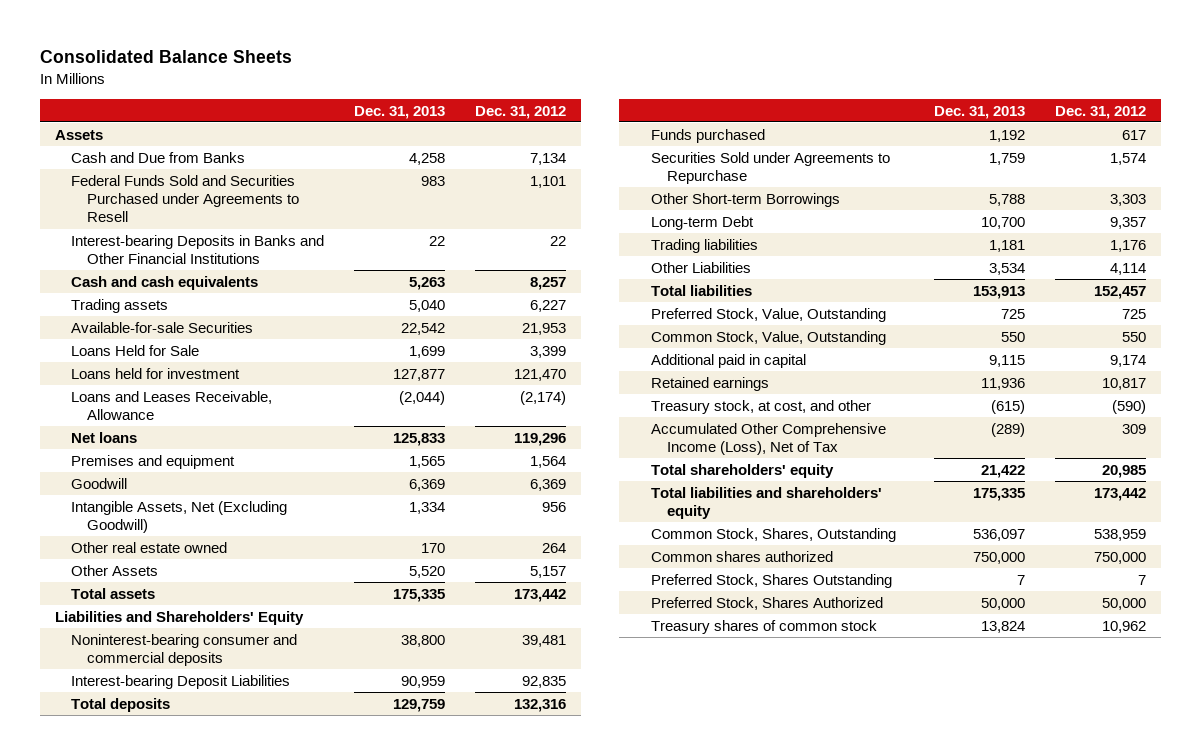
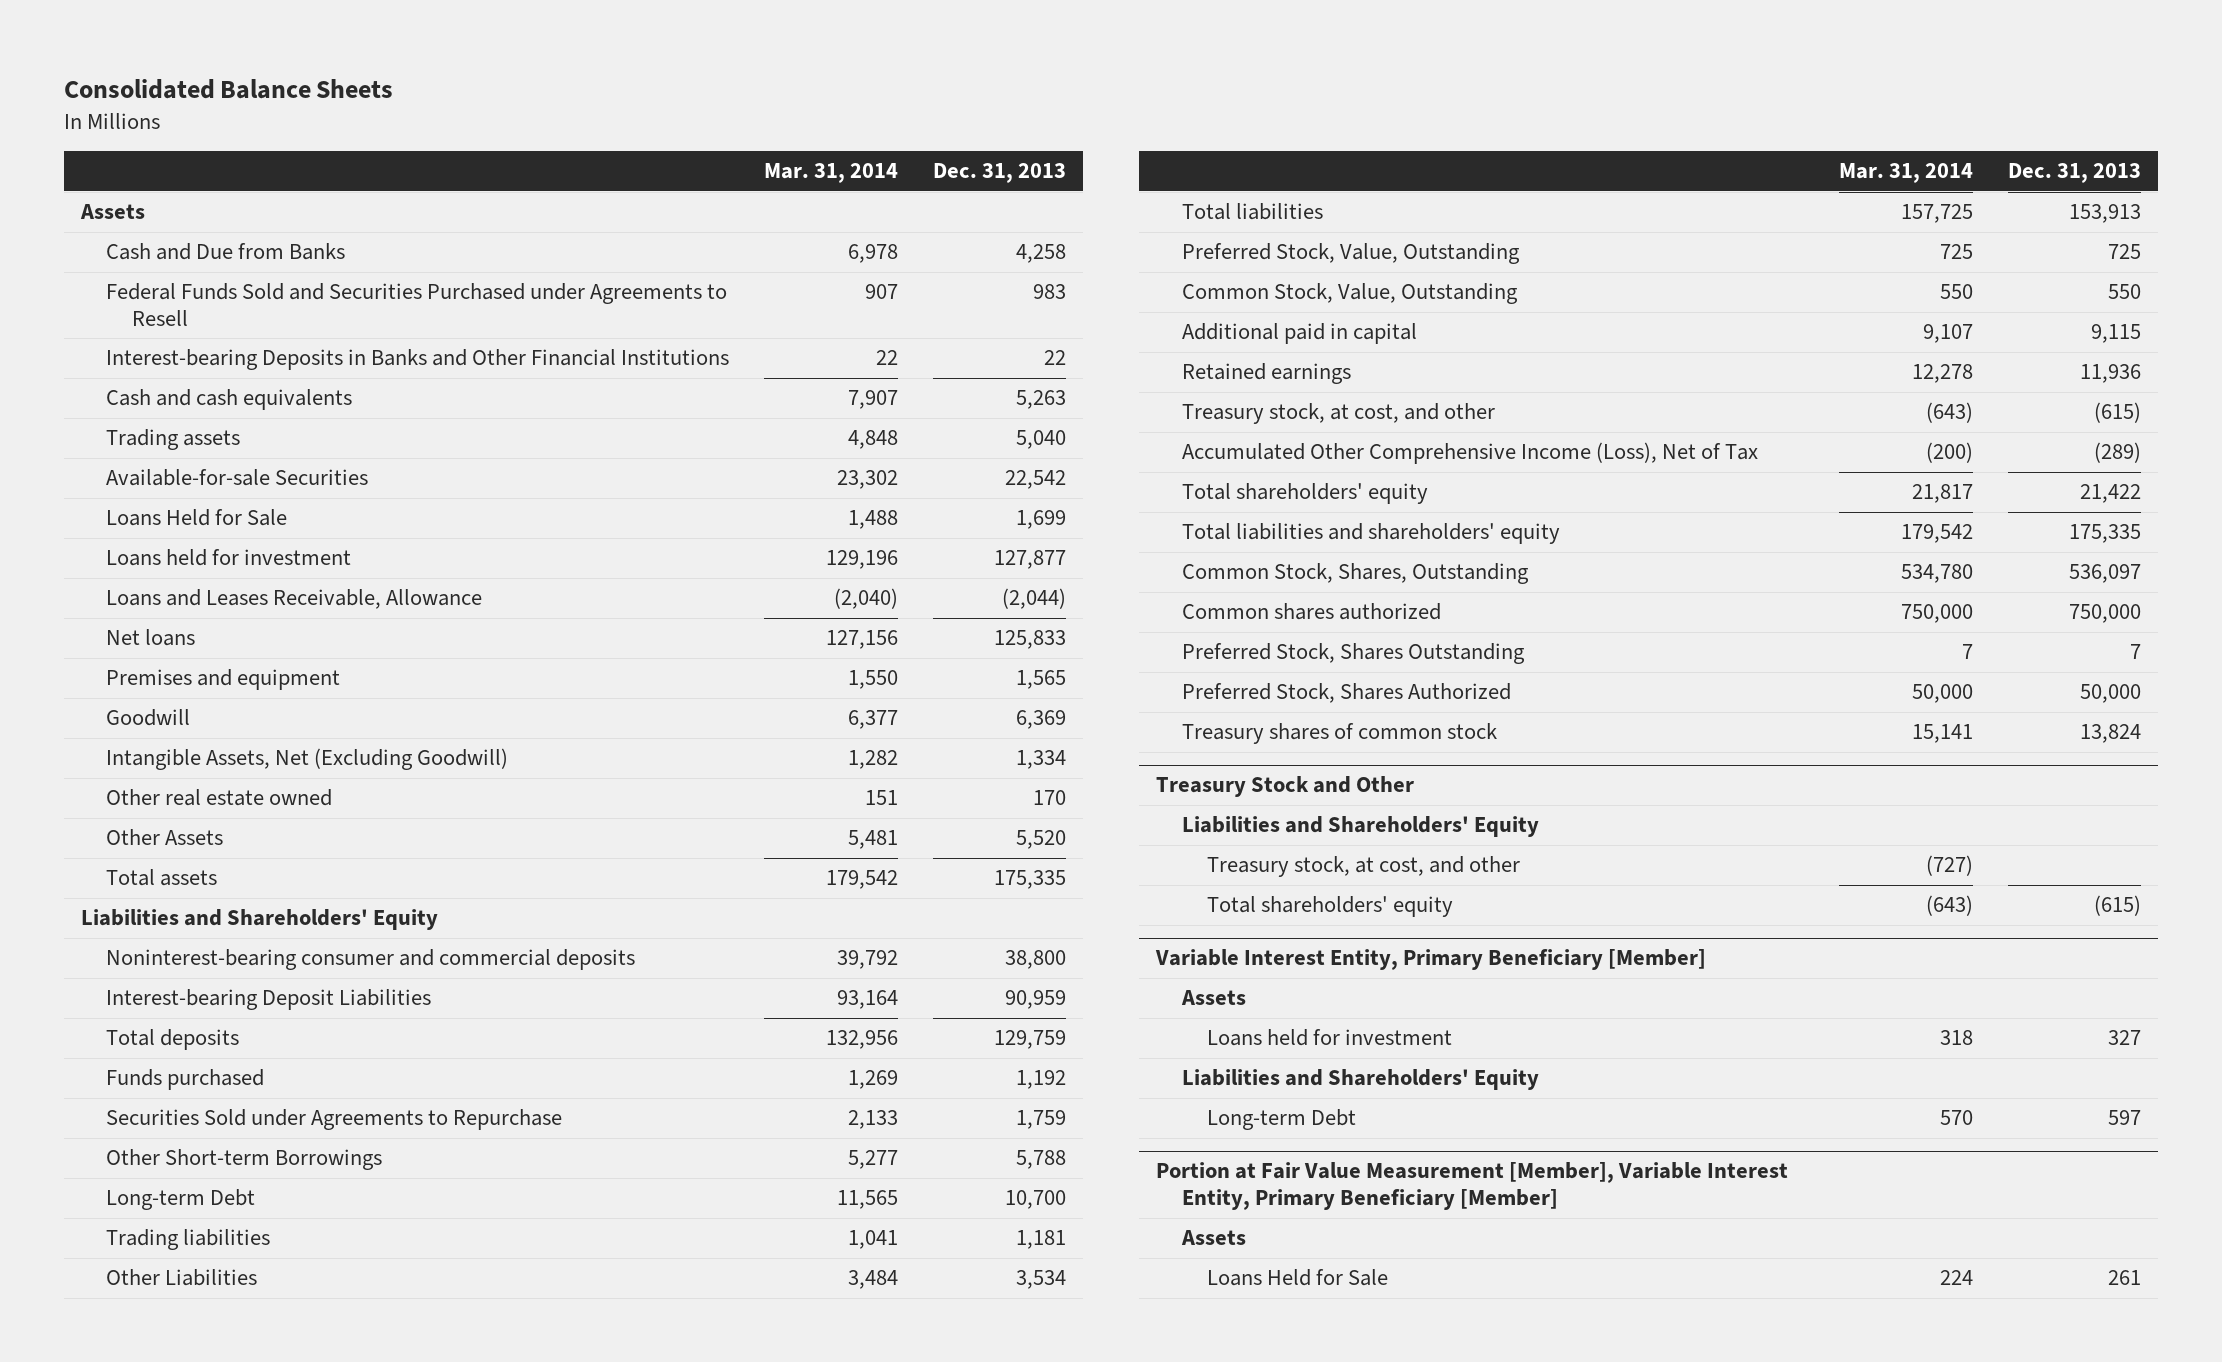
[475,105,567,119] Dec. 31, 2012 -> none
none -> [764,163,899,184] Mar. 31, 2014
none -> [1156,776,1415,798] Treasury Stock and Other
none -> [1181,816,1539,838] Liabilities and Shareholders' Equity
none -> [1207,856,1521,878] Treasury stock, at cost, and other
none -> [1207,896,1454,918] Total shareholders' equity
none -> [1155,949,1707,971] Variable Interest Entity, Primary Beneficiary [Member]
none -> [1180,990,1246,1006] Assets
none -> [1207,1029,1453,1047] Loans held for investment
none -> [1181,1069,1539,1091] Liabilities and Shareholders' Equity
none -> [1207,1109,1357,1131] Long-term Debt
none -> [1156,1162,1789,1211] Portion at Fair Value Measurement [Member], Variable Interest Entity, Primary Beneficiary [Member]
none -> [1180,1230,1246,1246] Assets
none -> [1207,1269,1389,1287] Loans Held for Sale

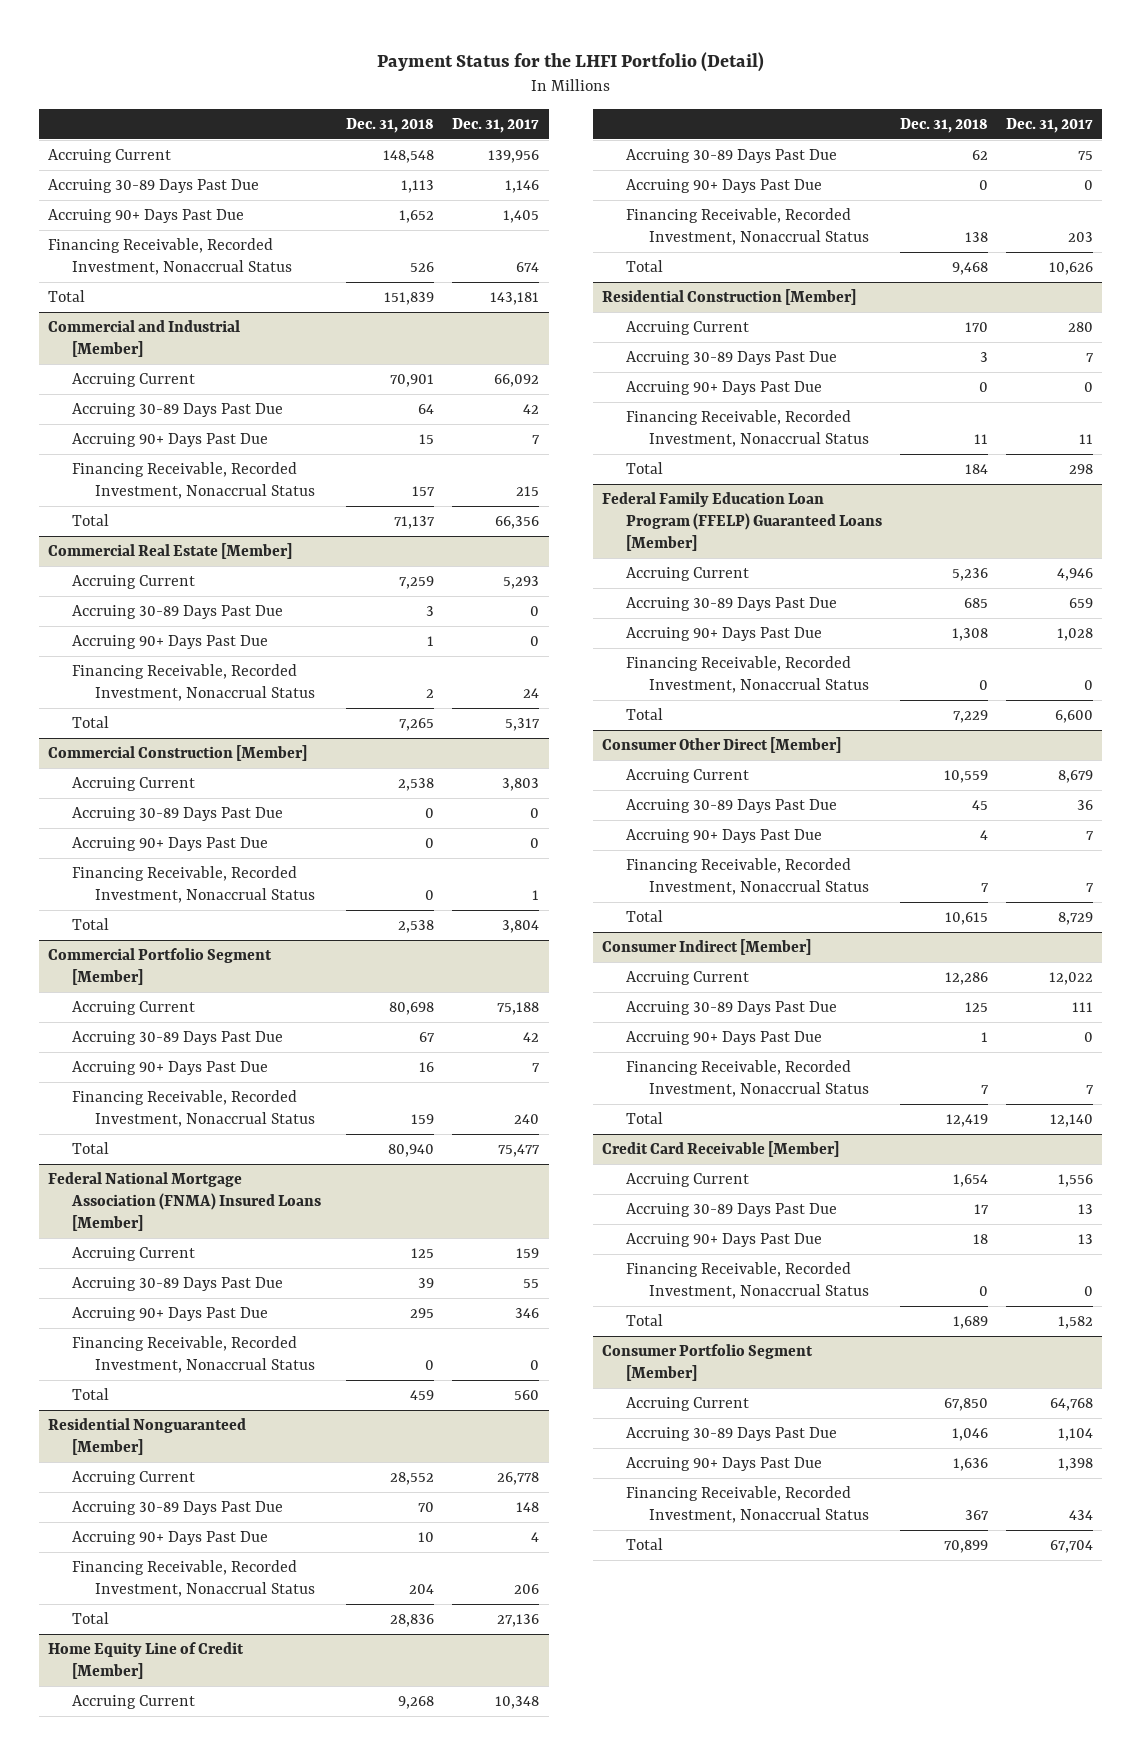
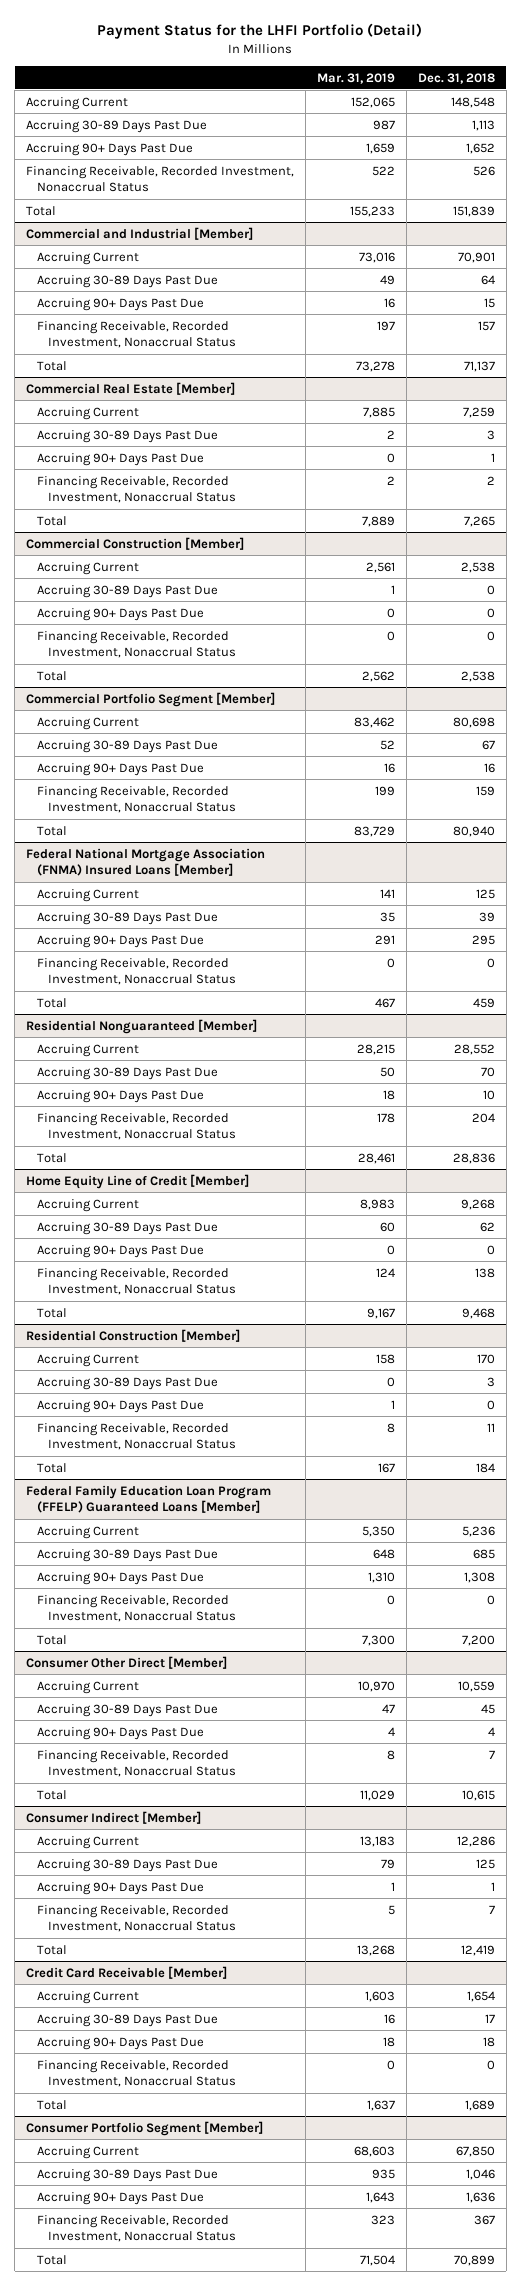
[452,117,540,133] Dec. 31, 2017 -> none
none -> [316,72,395,84] Mar. 31, 2019
[952,710,988,724] 7,229 -> [461,1634,495,1646] 7,200

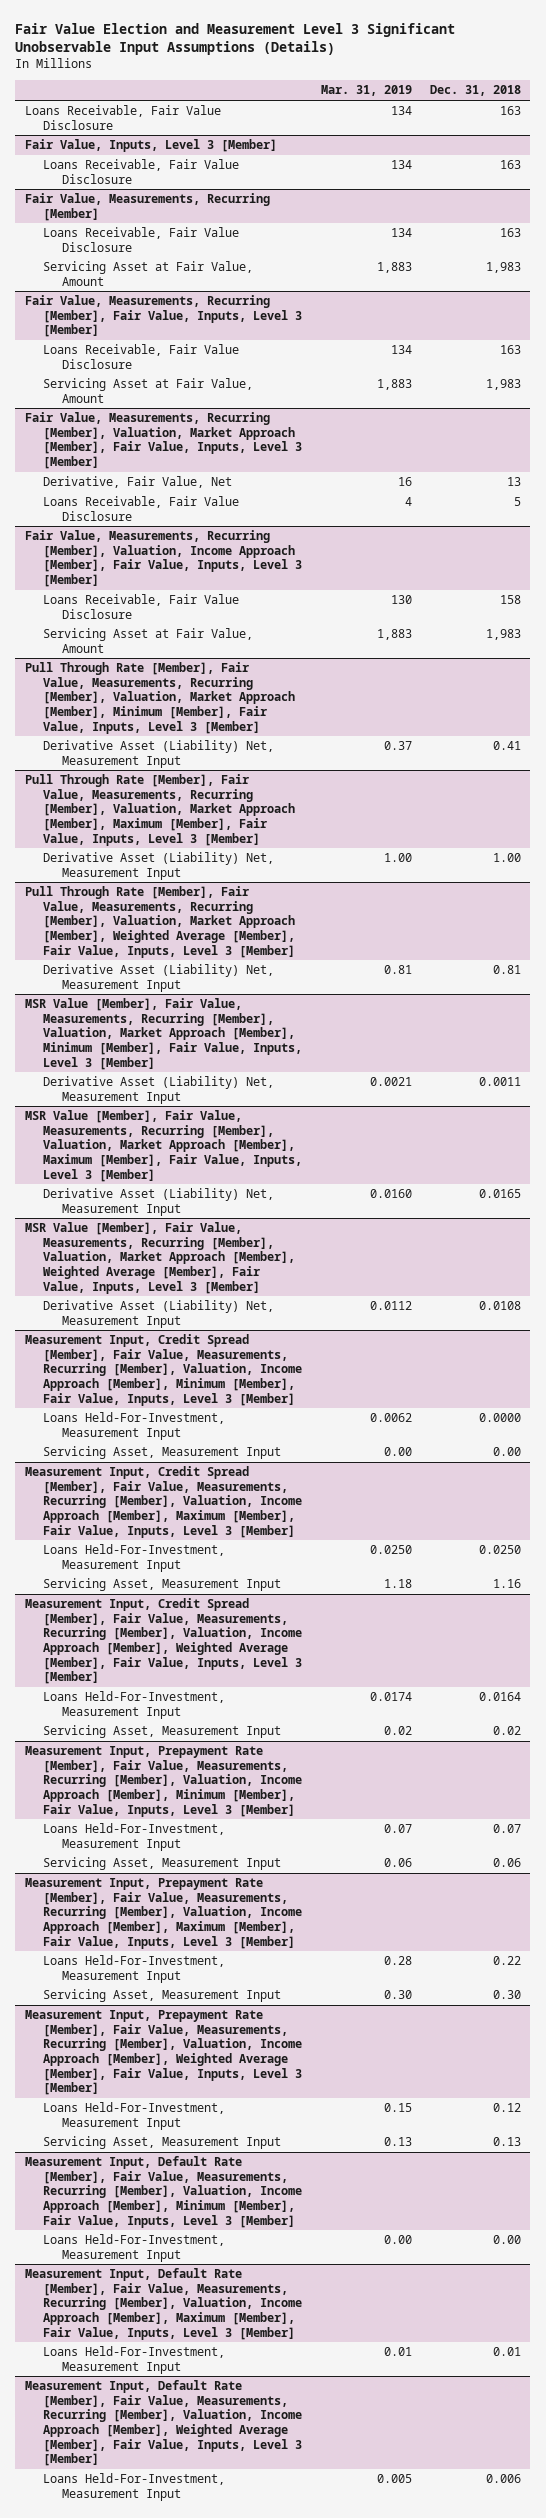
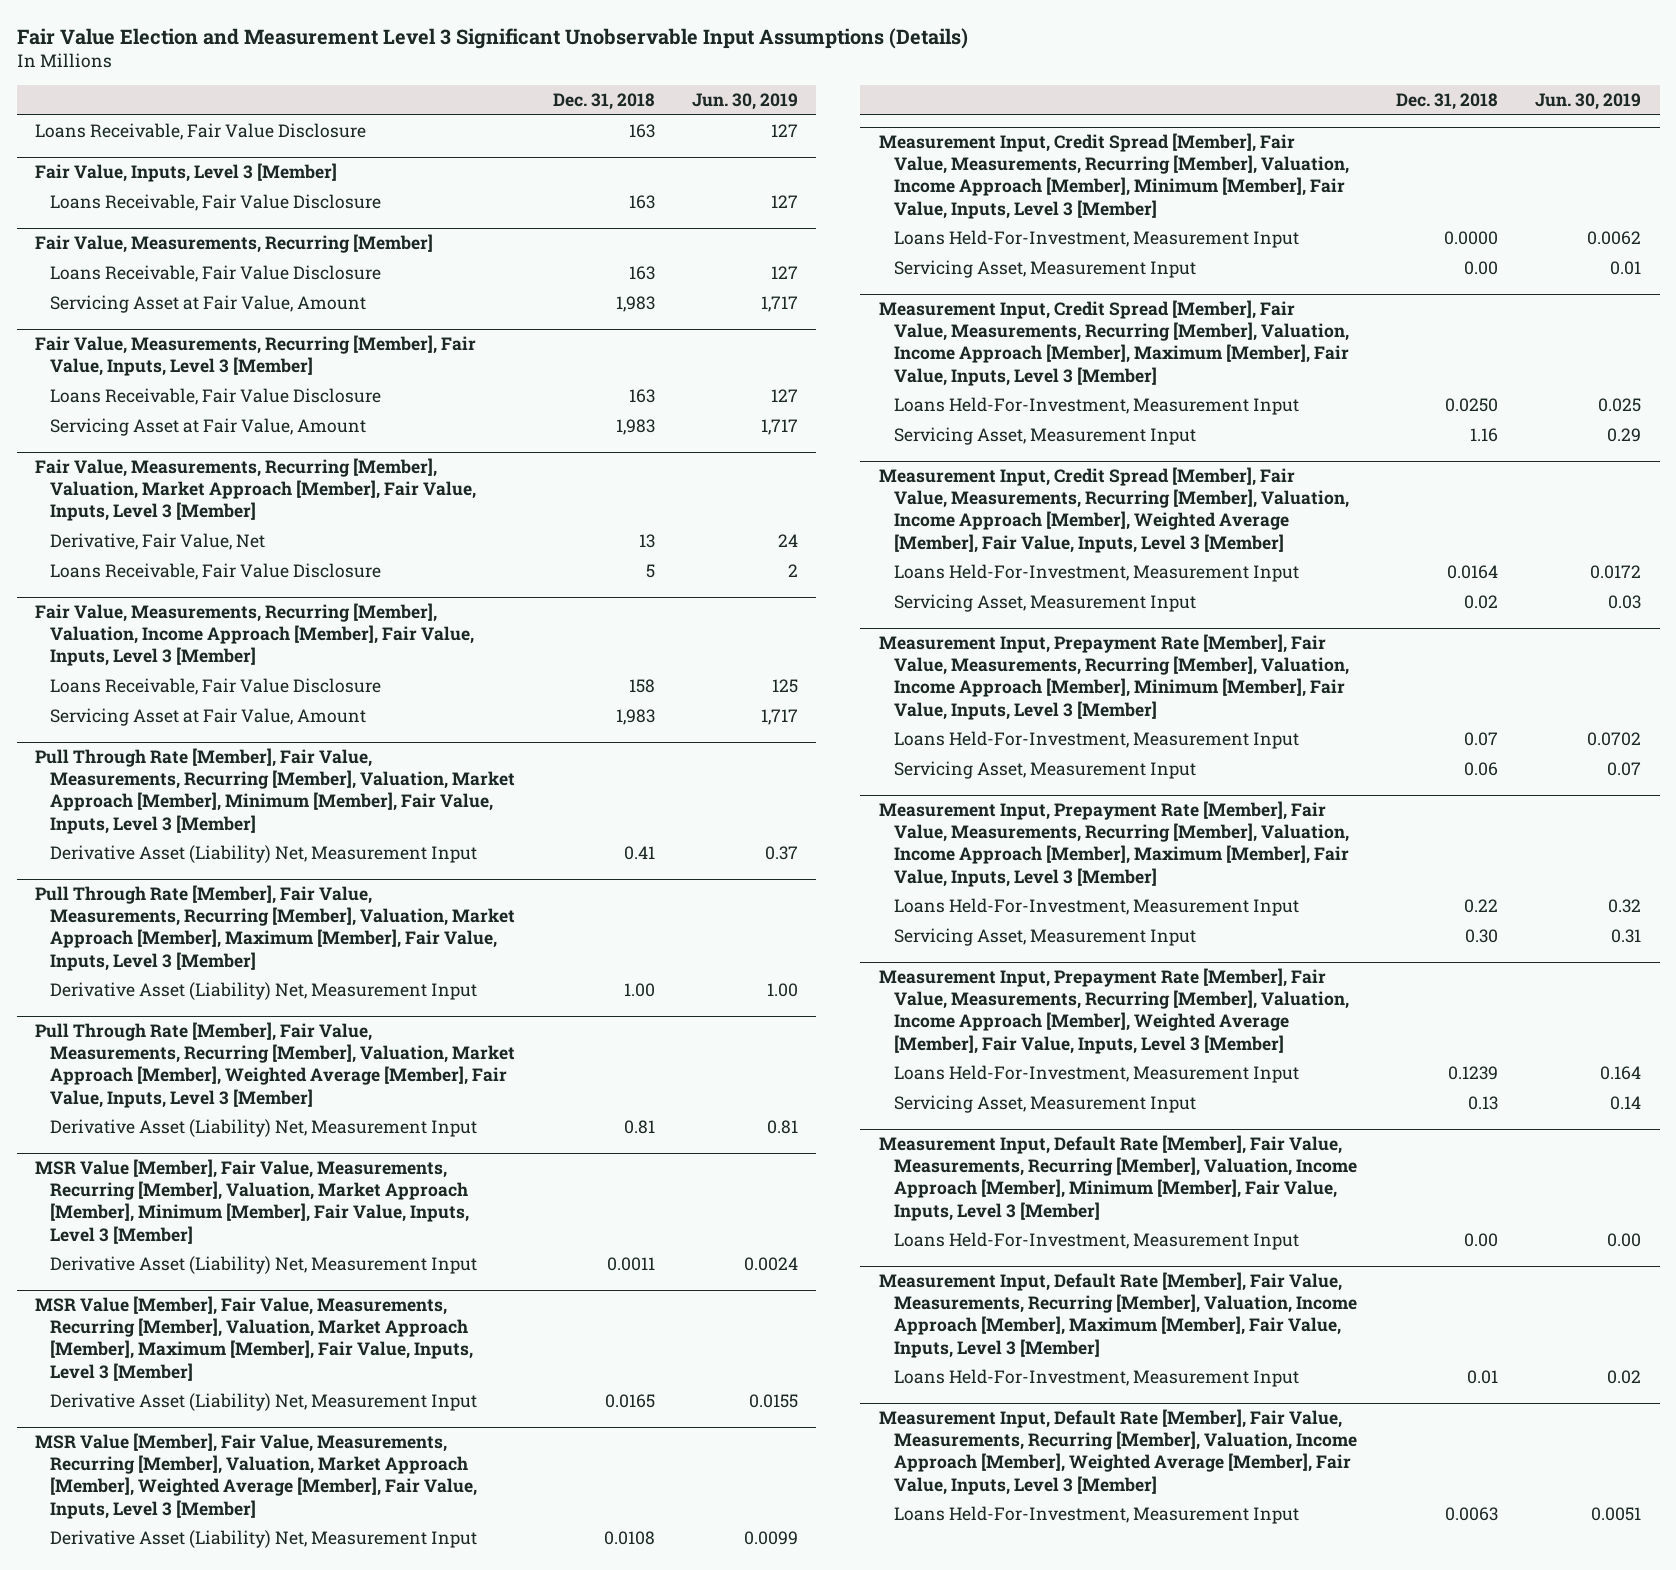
[320,85,412,97] Mar. 31, 2019 -> none
none -> [691,93,798,111] Jun. 30, 2019
[493,2103,522,2113] 0.12 -> [1447,1066,1498,1081] 0.1239
[486,2474,522,2484] 0.006 -> [1444,1507,1498,1522] 0.0063

